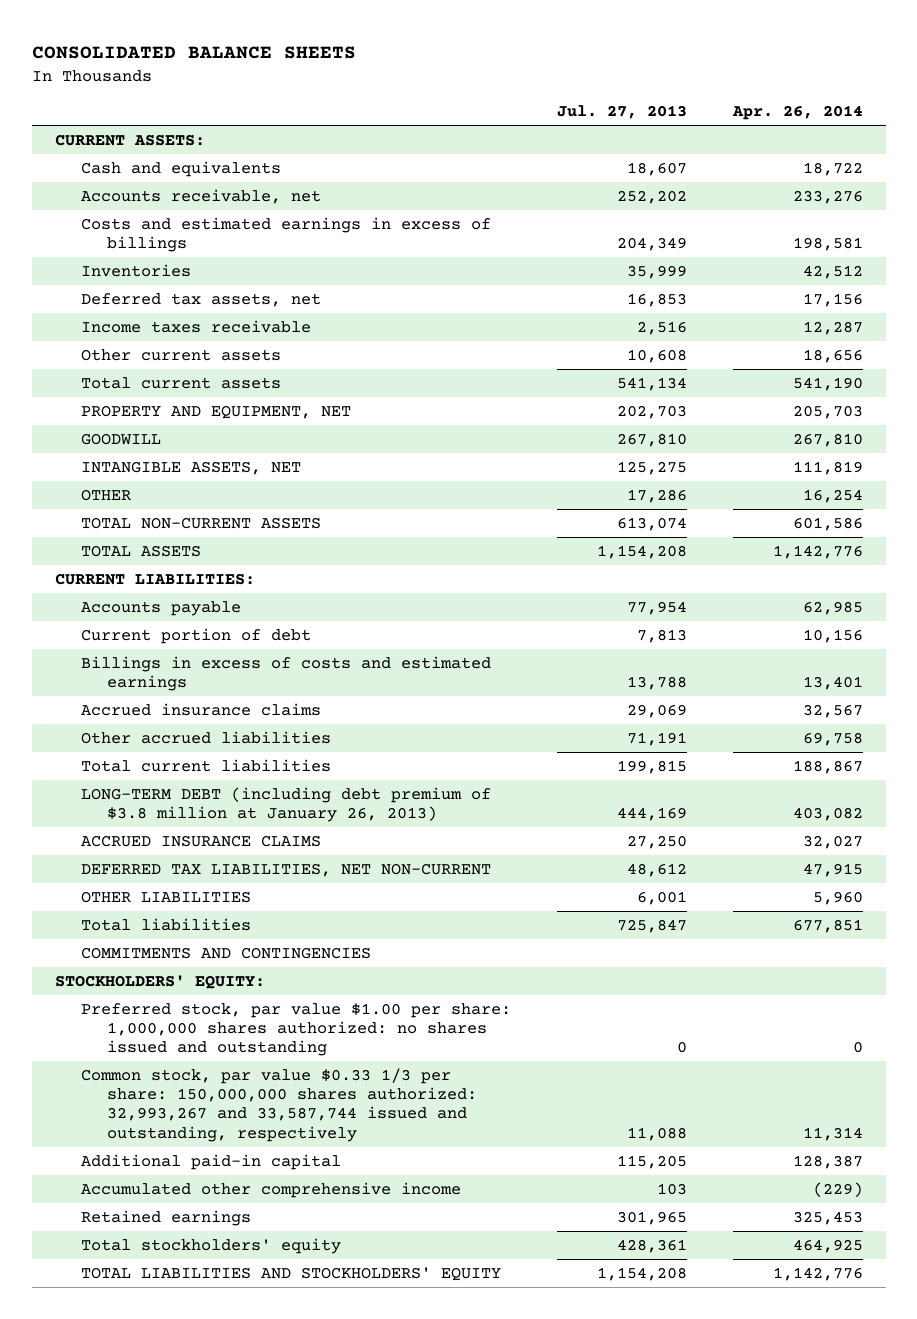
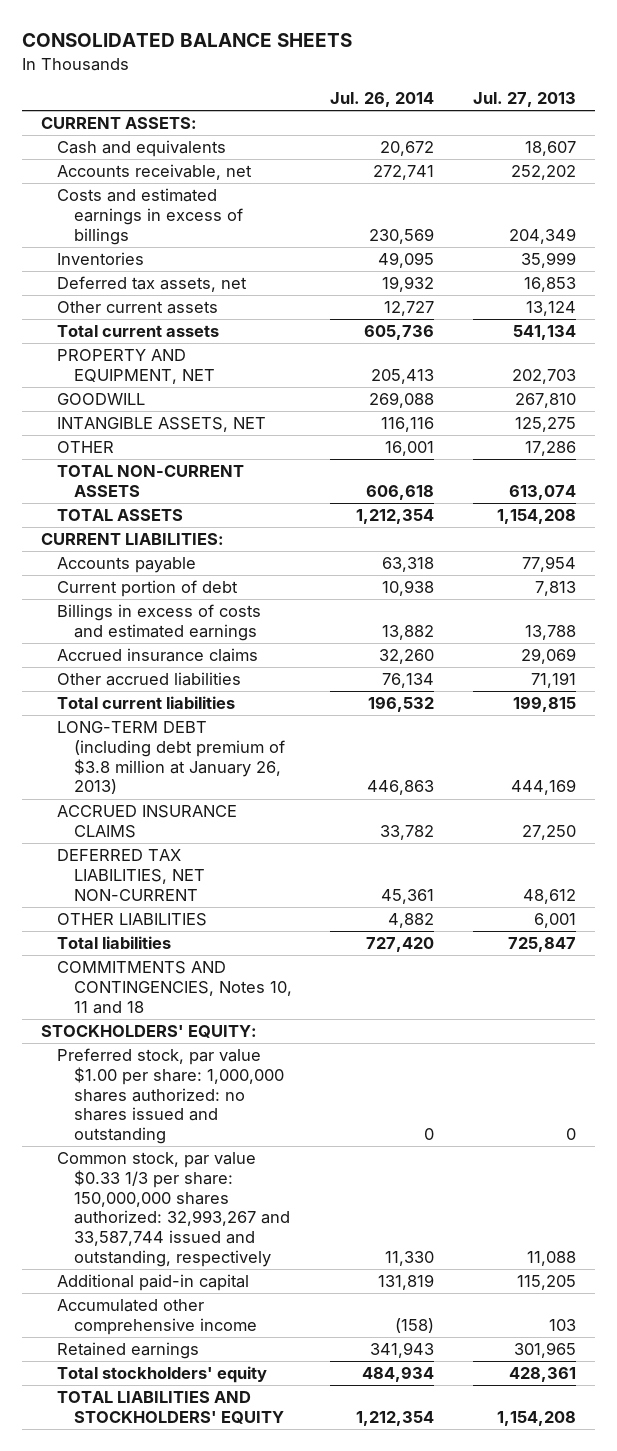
[731,105,863,121] Apr. 26, 2014 -> none
none -> [330,92,435,108] Jul. 26, 2014
[80,319,311,333] Income taxes receivable -> none
[626,348,687,363] 10,608 -> [525,301,576,317] 13,124
[80,946,371,959] COMMITMENTS AND CONTINGENCIES -> [57,961,292,1014] COMMITMENTS AND CONTINGENCIES, Notes 10, 11 and 18

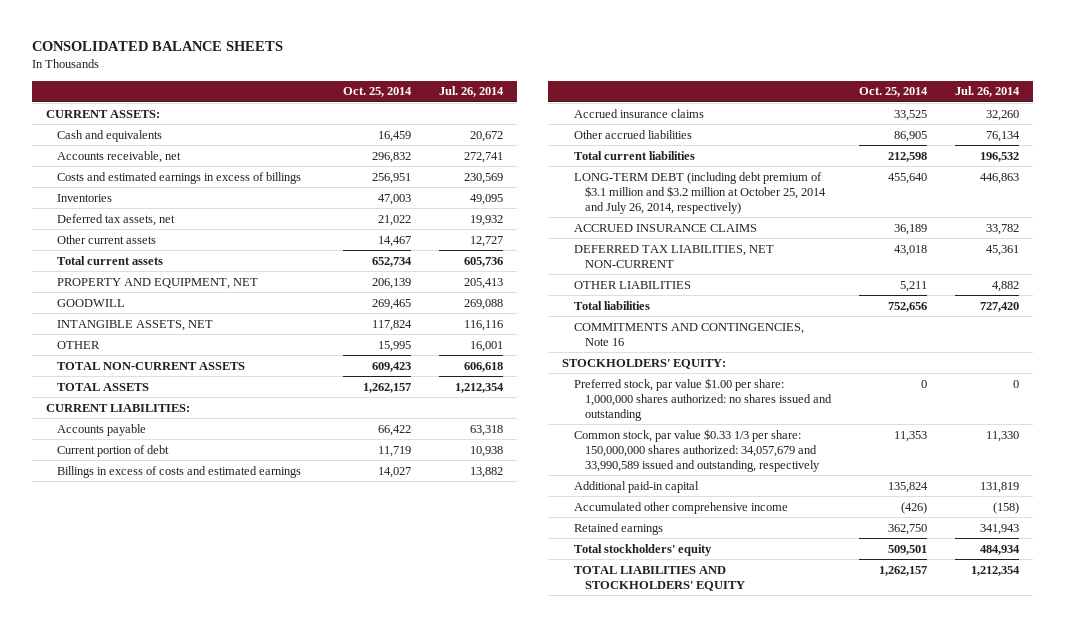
[472,92,576,108] Jul. 27, 2013 -> none
none -> [342,87,412,98] Oct. 25, 2014
[57,721,285,795] LONG-TERM DEBT (including debt premium of $3.8 million at January 26, 2013) -> [573,171,826,214] LONG-TERM DEBT (including debt premium of $3.1 million and $3.2 million at October 25, 2014 and July 26, 2014, respectively)
[57,961,292,1014] COMMITMENTS AND CONTINGENCIES, Notes 10, 11 and 18 -> [573,322,804,346] COMMITMENTS AND CONTINGENCIES, Note 16
[57,1152,290,1267] Common stock, par value $0.33 1/3 per share: 150,000,000 shares authorized: 32,993,267 and 33,587,744 issued and outstanding, respectively -> [573,428,820,472] Common stock, par value $0.33 1/3 per share: 150,000,000 shares authorized: 34,057,679 and 33,990,589 issued and outstanding, respectively

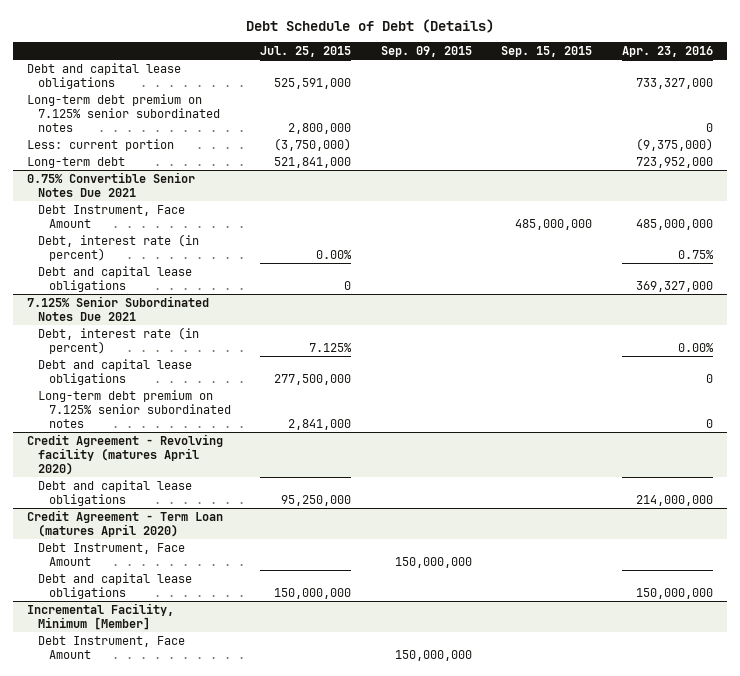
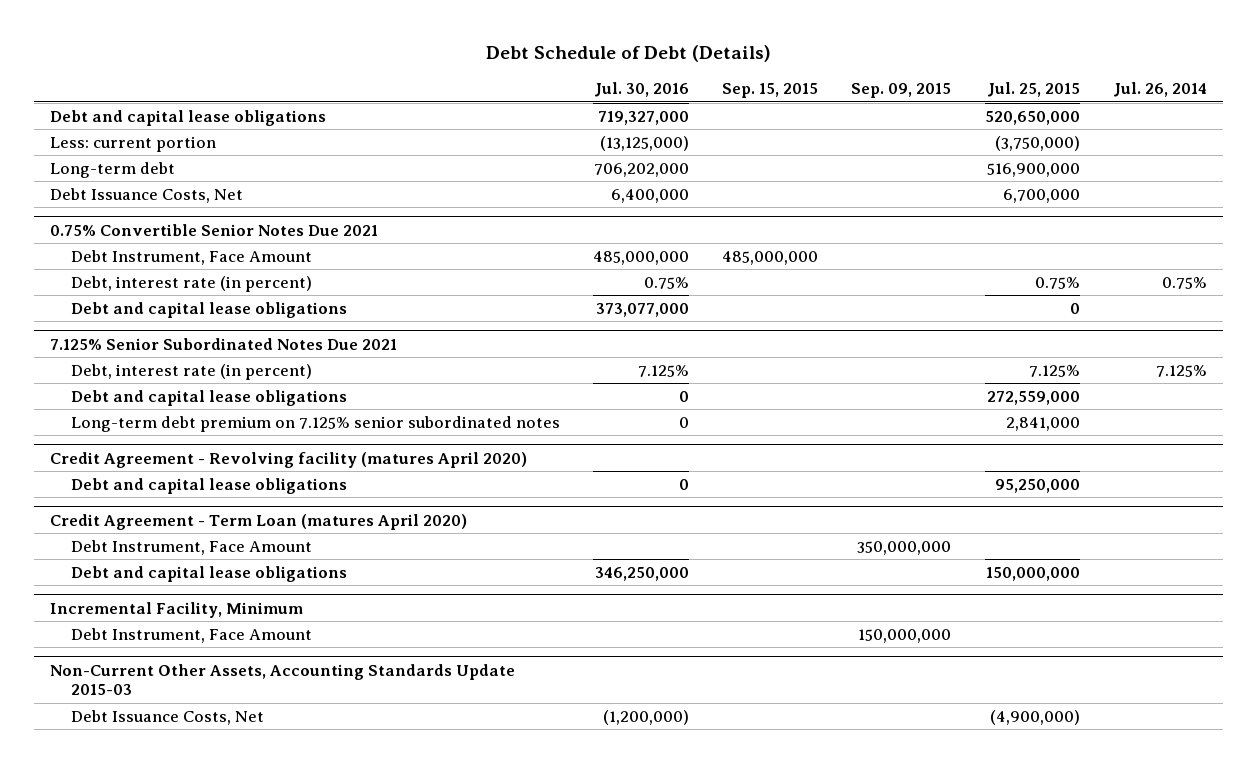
[621,45,713,57] Apr. 23, 2016 -> none
none -> [594,82,690,98] Jul. 30, 2016
none -> [1112,82,1207,98] Jul. 26, 2014
[27,93,221,132] Long-term debt premium on 7.125% senior subordinated notes -> none
[274,77,352,89] 525,591,000 -> [984,110,1080,125] 520,650,000
[274,156,352,168] 521,841,000 -> [986,162,1080,177] 516,900,000
none -> [50,187,244,203] Debt Issuance Costs, Net
[316,249,353,259] 0.00% -> [1034,276,1080,289] 0.75%
[274,373,352,385] 277,500,000 -> [986,390,1080,405] 272,559,000
[394,556,472,568] 150,000,000 -> [857,540,952,555] 350,000,000
[27,602,175,630] Incremental Facility, Minimum [Member] -> [50,601,304,618] Incremental Facility, Minimum
none -> [50,663,516,696] Non-Current Other Assets, Accounting Standards Update 2015-03
none -> [70,709,264,725] Debt Issuance Costs, Net

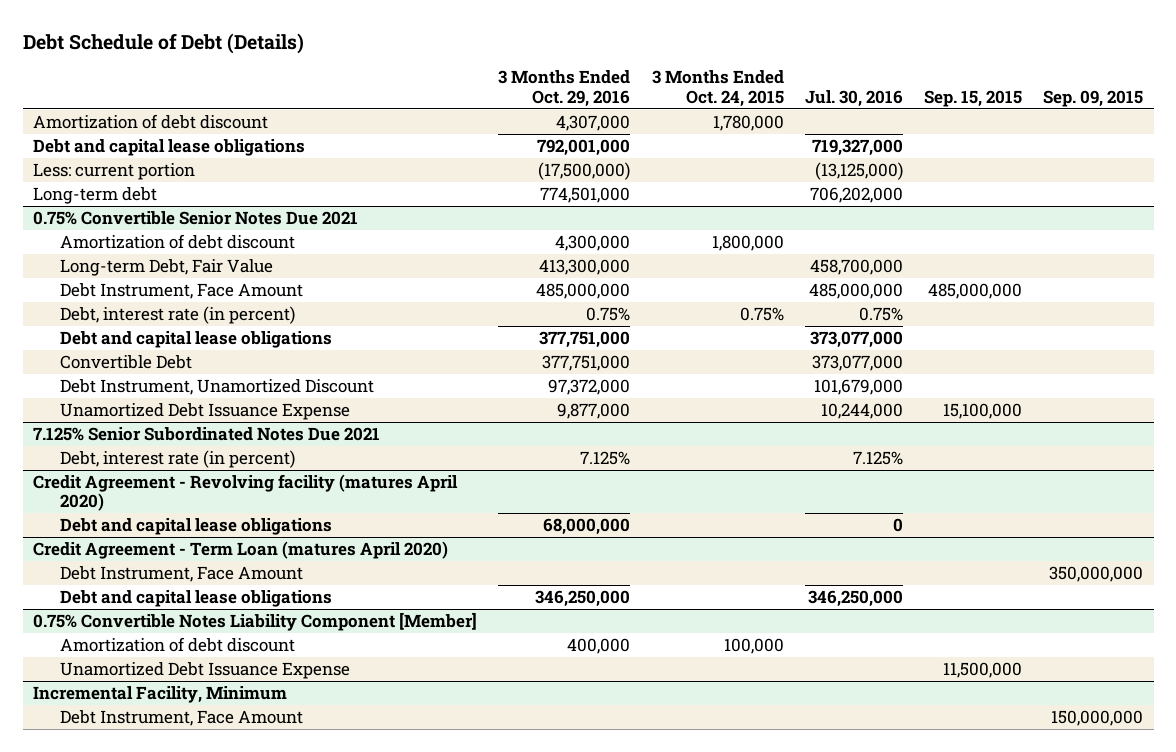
[986,82,1080,98] Jul. 25, 2015 -> none
[1112,82,1207,98] Jul. 26, 2014 -> none
none -> [498,70,631,107] 3 Months Ended Oct. 29, 2016
none -> [651,70,784,107] 3 Months Ended Oct. 24, 2015
none -> [33,113,269,129] Amortization of debt discount
[50,187,244,203] Debt Issuance Costs, Net -> none
none -> [59,233,295,249] Amortization of debt discount
none -> [59,258,273,276] Long-term Debt, Fair Value
none -> [59,354,192,369] Convertible Debt
none -> [59,378,374,395] Debt Instrument, Unamortized Discount
none -> [59,402,350,420] Unamortized Debt Issuance Expense
[70,389,347,406] Debt and capital lease obligations -> none
[70,415,560,432] Long-term debt premium on 7.125% senior subordinated notes -> none
none -> [33,611,478,631] 0.75% Convertible Notes Liability Component [Member]
none -> [59,636,295,652] Amortization of debt discount
none -> [59,661,350,679] Unamortized Debt Issuance Expense
[50,663,516,696] Non-Current Other Assets, Accounting Standards Update 2015-03 -> none
[70,709,264,725] Debt Issuance Costs, Net -> none

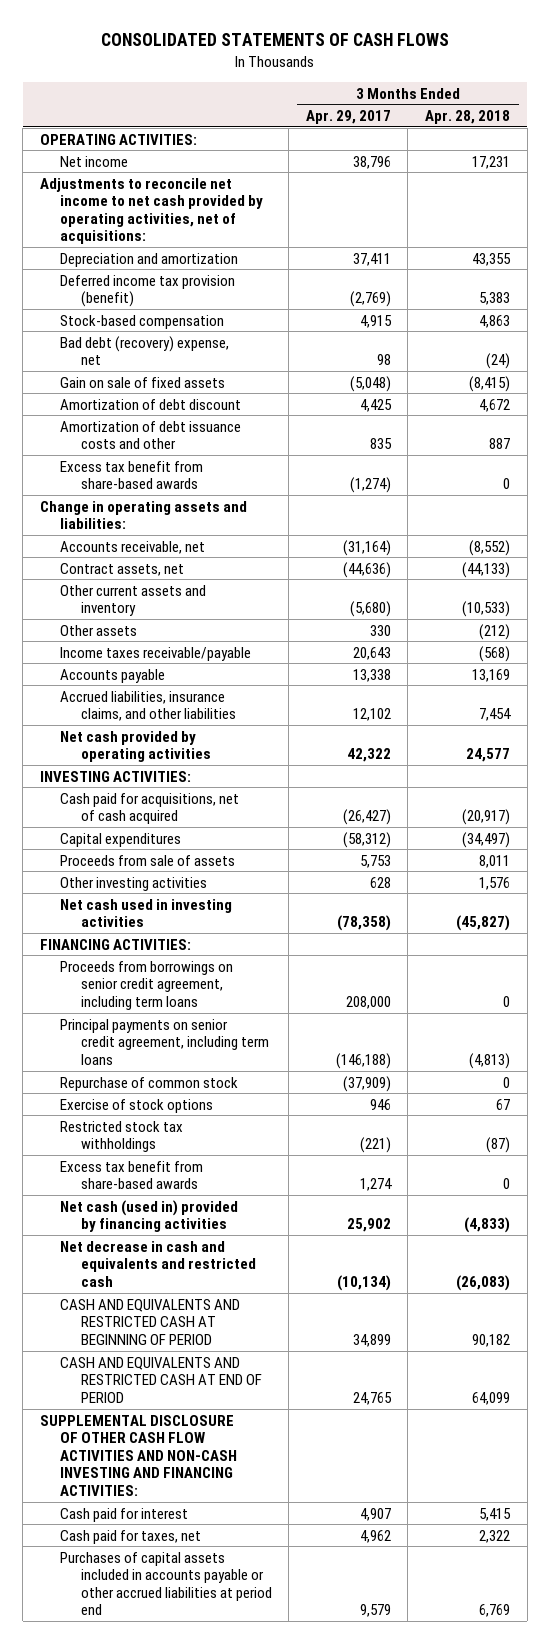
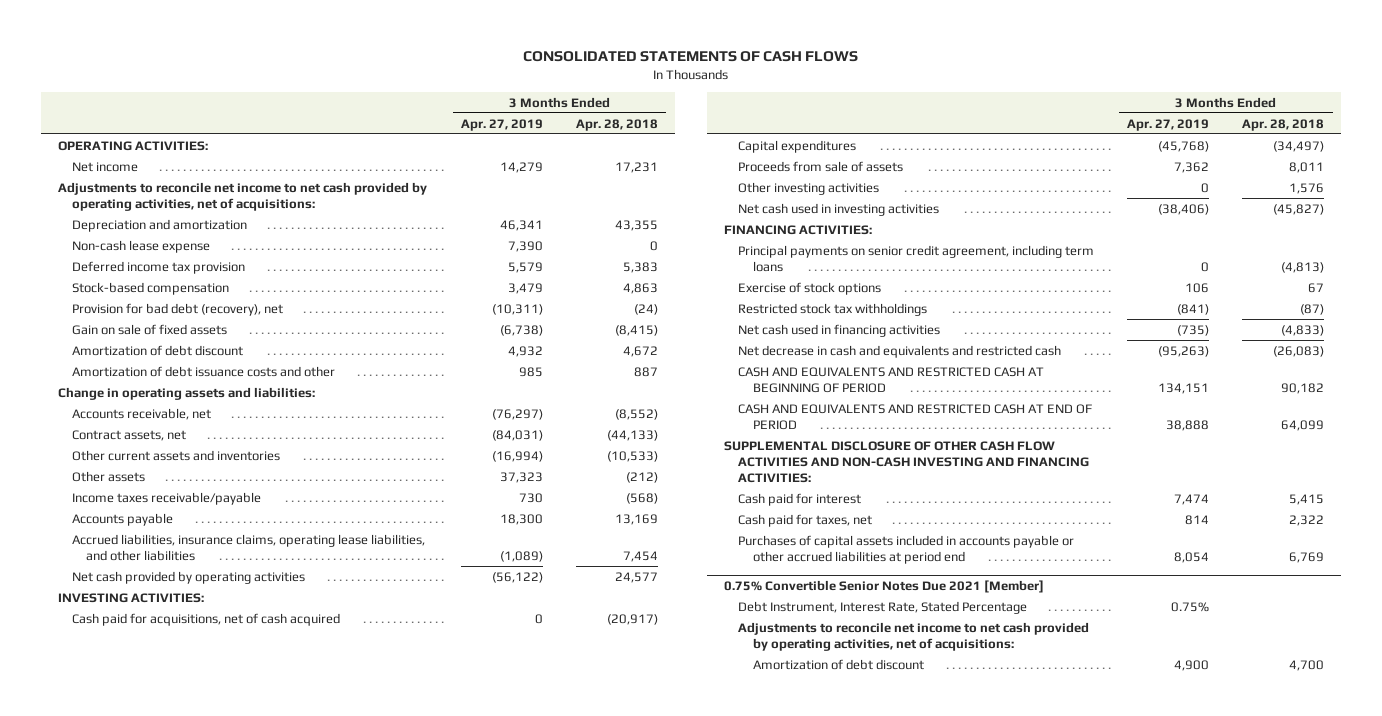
[305,109,391,124] Apr. 29, 2017 -> none
none -> [461,118,544,131] Apr. 27, 2019
none -> [71,239,210,253] Non-cash lease expense
[60,274,236,308] Deferred income tax provision (benefit) -> [71,260,245,274] Deferred income tax provision
[60,335,230,366] Bad debt (recovery) expense, net -> [71,302,283,316] Provision for bad debt (recovery), net
[60,460,204,490] Excess tax benefit from share-based awards -> none
[60,584,207,617] Other current assets and inventory -> [71,449,280,461] Other current assets and inventories
[60,690,236,722] Accrued liabilities, insurance claims, and other liabilities -> [71,533,425,561] Accrued liabilities, insurance claims, operating lease liabilities, and other liabilities
[60,960,234,1010] Proceeds from borrowings on senior credit agreement, including term loans -> none
[60,1076,239,1091] Repurchase of common stock -> none
[60,1160,204,1190] Excess tax benefit from share-based awards -> none
[60,1199,239,1233] Net cash (used in) provided by financing activities -> [738,323,941,337] Net cash used in financing activities
none -> [723,579,1044,593] 0.75% Convertible Senior Notes Due 2021 [Member]
none -> [738,600,1028,614] Debt Instrument, Interest Rate, Stated Percentage
none -> [738,621,1090,651] Adjustments to reconcile net income to net cash provided by operating activities, net of acquisitions:
none -> [752,658,924,670] Amortization of debt discount

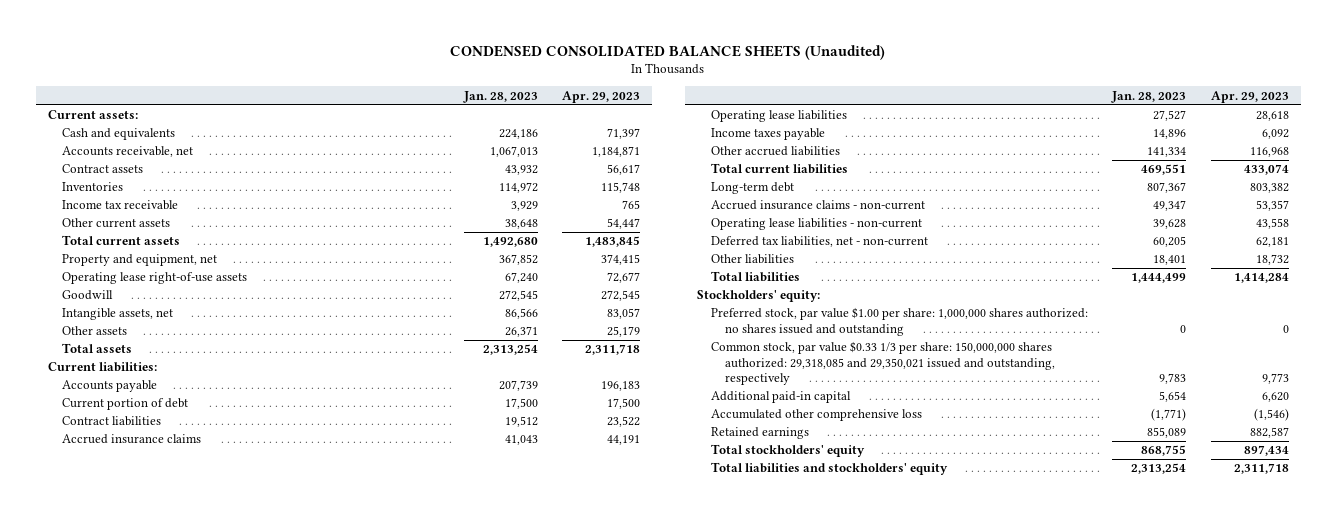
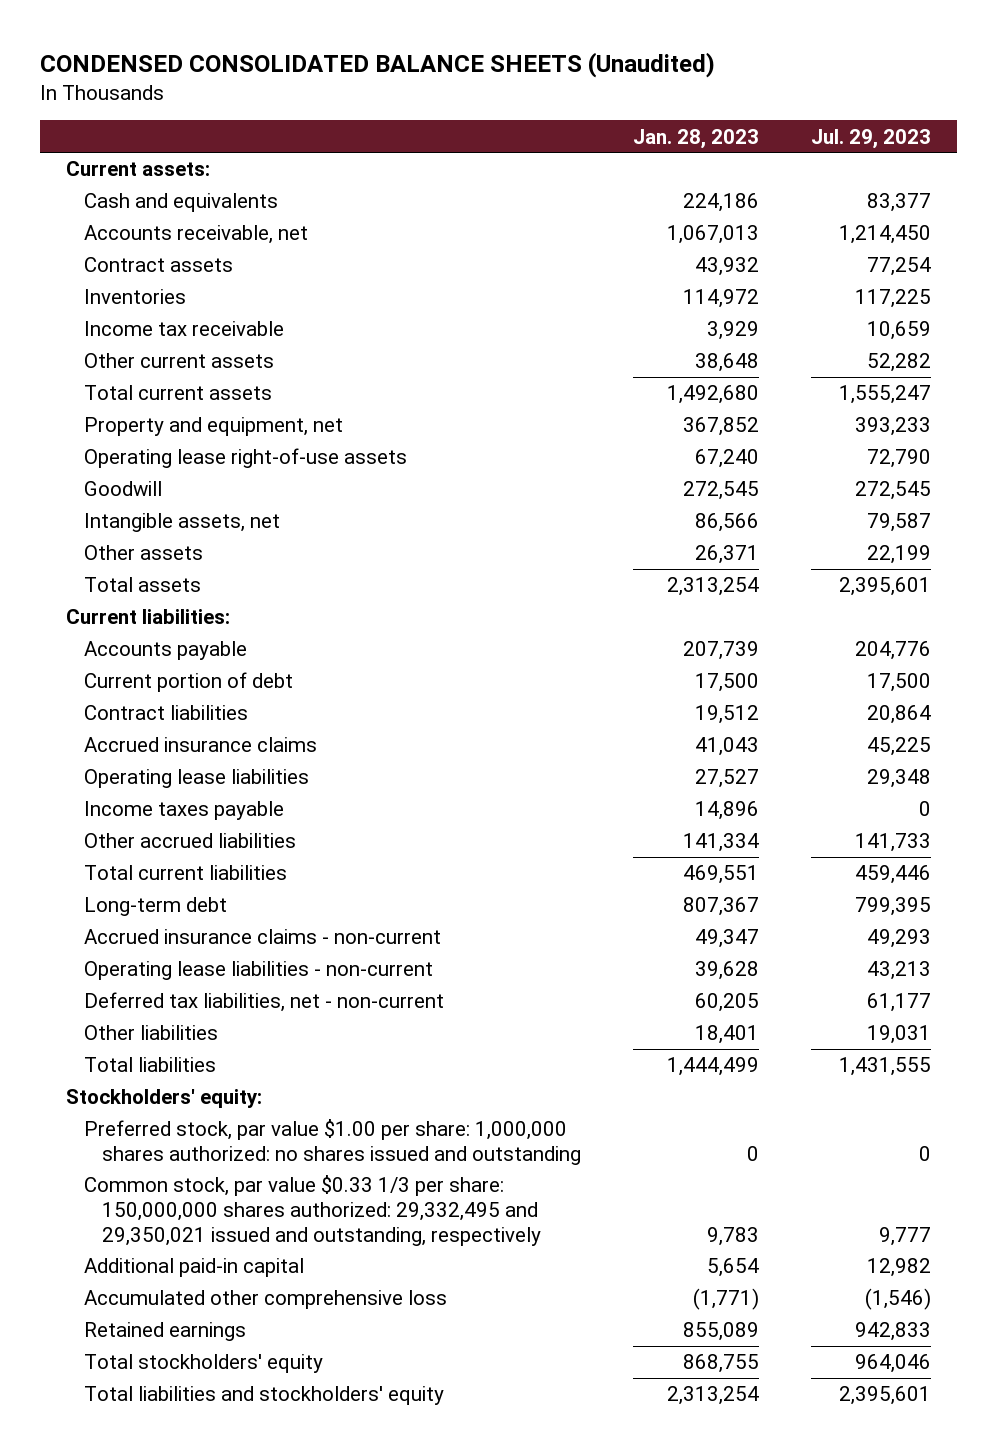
[562,90,641,103] Apr. 29, 2023 -> none
none -> [811,128,932,149] Jul. 29, 2023
[710,341,1055,385] Common stock, par value $0.33 1/3 per share: 150,000,000 shares authorized: 29,318,085 and 29,350,021 issued and outstanding, respectively -> [83,1175,541,1246] Common stock, par value $0.33 1/3 per share: 150,000,000 shares authorized: 29,332,495 and 29,350,021 issued and outstanding, respectively

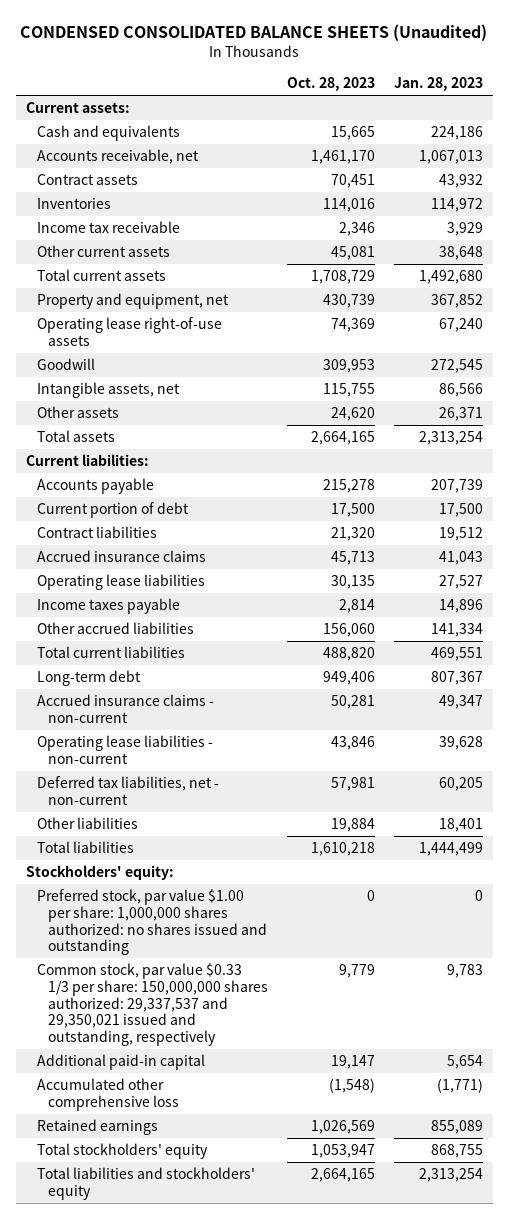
[811,128,932,149] Jul. 29, 2023 -> none
none -> [287,76,376,91] Oct. 28, 2023
[83,1175,541,1246] Common stock, par value $0.33 1/3 per share: 150,000,000 shares authorized: 29,332,495 and 29,350,021 issued and outstanding, respectively -> [36,963,269,1046] Common stock, par value $0.33 1/3 per share: 150,000,000 shares authorized: 29,337,537 and 29,350,021 issued and outstanding, respectively

